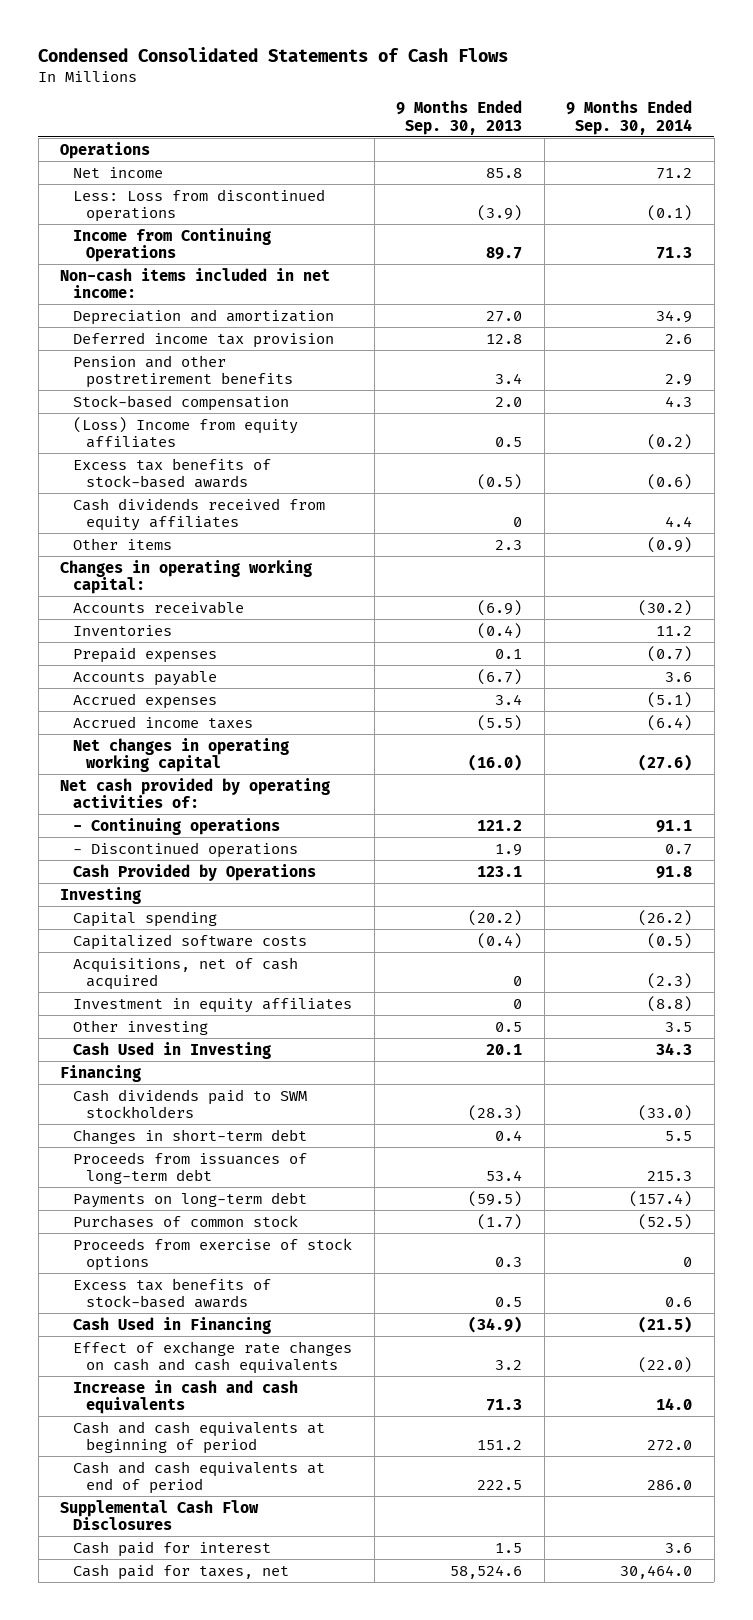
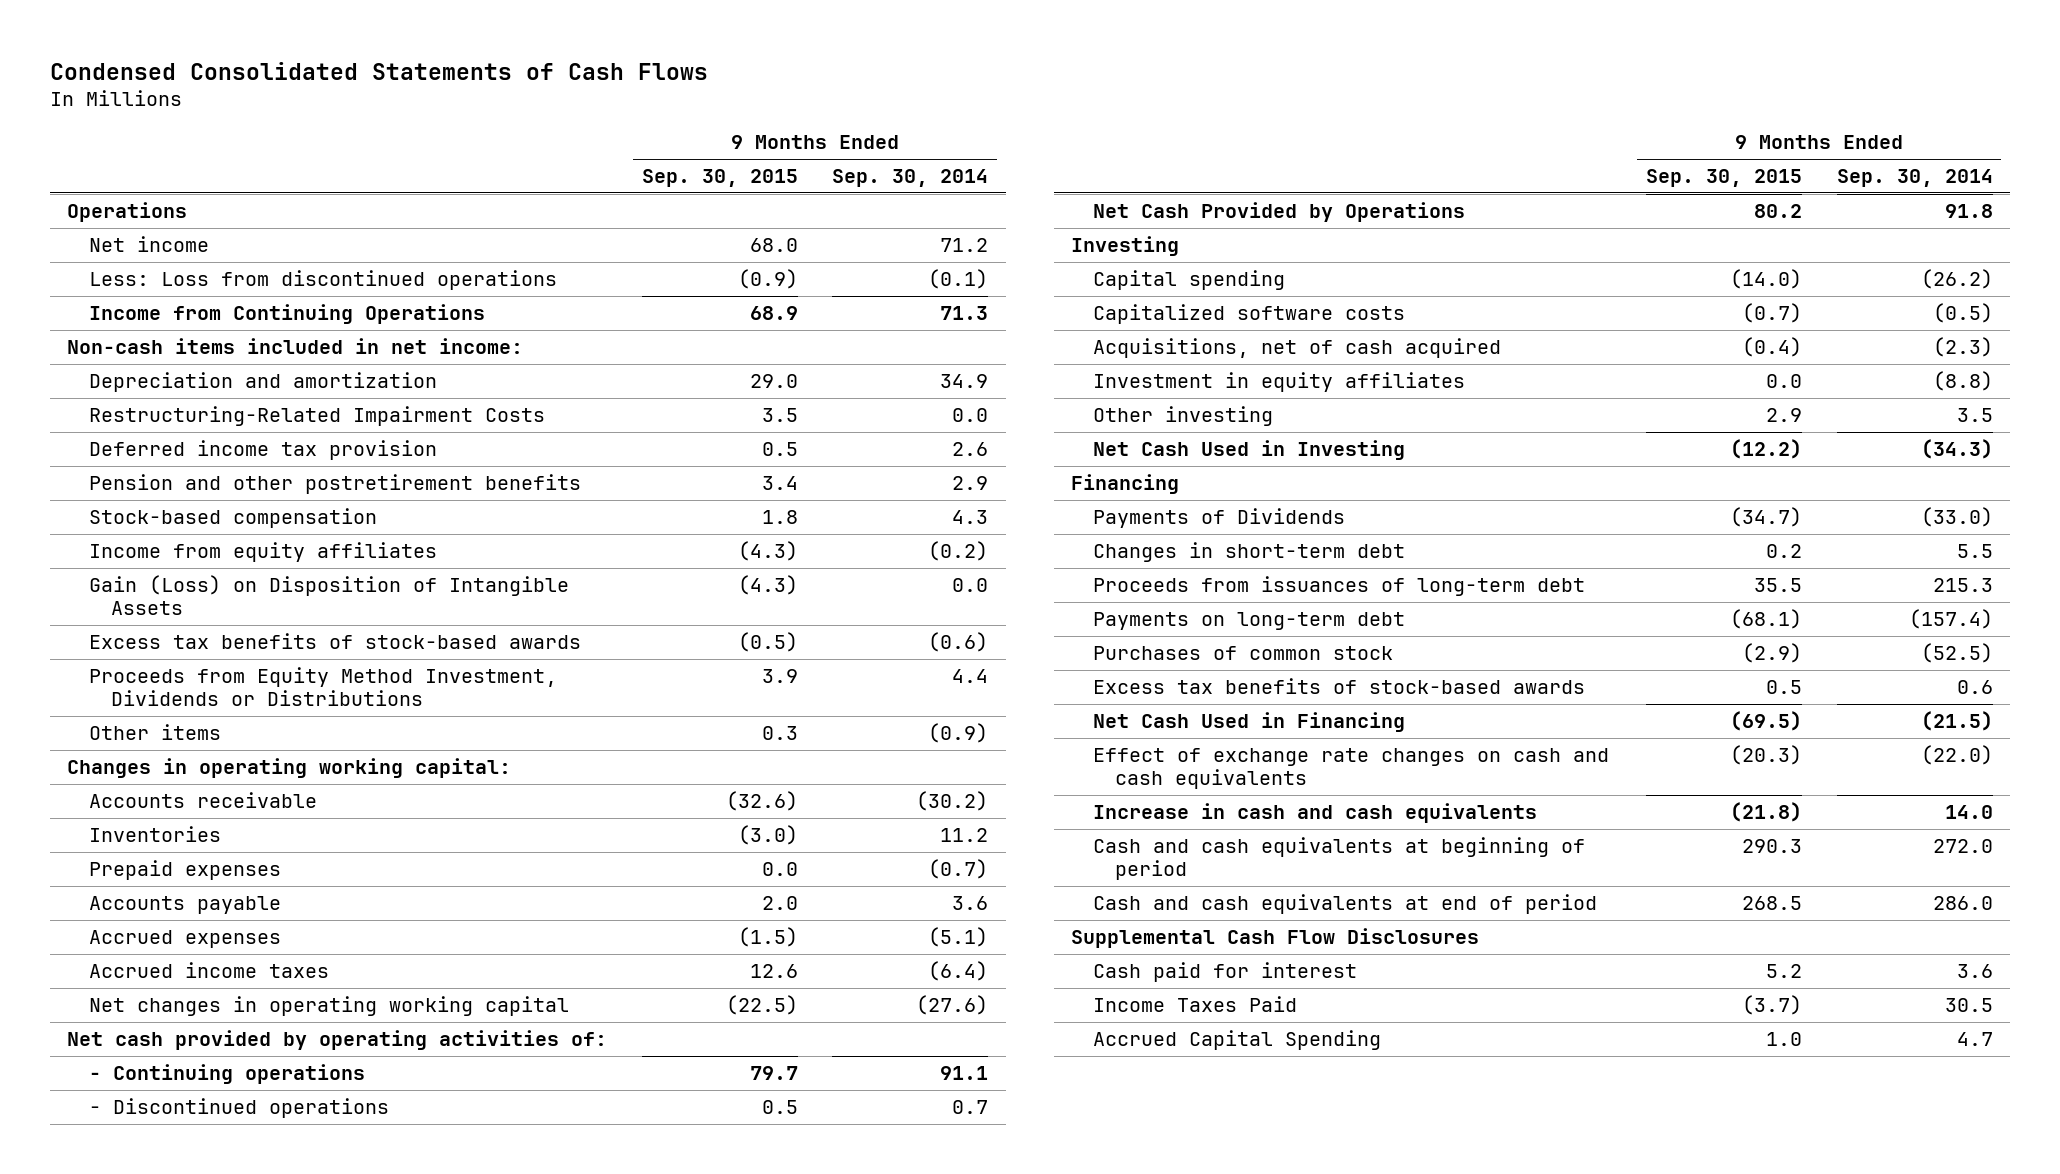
[396,100,523,135] 9 Months Ended Sep. 30, 2013 -> none
none -> [641,168,798,187] Sep. 30, 2015
none -> [88,405,545,426] Restructuring-Related Impairment Costs
[73,416,299,449] (Loss) Income from equity affiliates -> [88,541,437,562] Income from equity affiliates
none -> [88,574,569,615] Gain (Loss) on Disposition of Intangible Assets
[73,497,326,532] Cash dividends received from equity affiliates -> [88,666,557,706] Proceeds from Equity Method Investment, Dividends or Distributions
[73,863,317,881] Cash Provided by Operations -> [1093,201,1466,222] Net Cash Provided by Operations
[73,1041,272,1059] Cash Used in Investing -> [1093,439,1406,460] Net Cash Used in Investing
[656,1042,693,1055] 34.3 -> [1920,438,1993,459] (34.3)
[73,1088,308,1119] Cash dividends paid to SWM stockholders -> [1093,507,1346,528] Payments of Dividends
[73,1237,353,1272] Proceeds from exercise of stock options -> none
[73,1316,272,1334] Cash Used in Financing -> [1093,711,1406,732] Net Cash Used in Financing
[73,1563,290,1580] Cash paid for taxes, net -> none
none -> [1093,995,1298,1012] Income Taxes Paid
none -> [1093,1029,1382,1050] Accrued Capital Spending

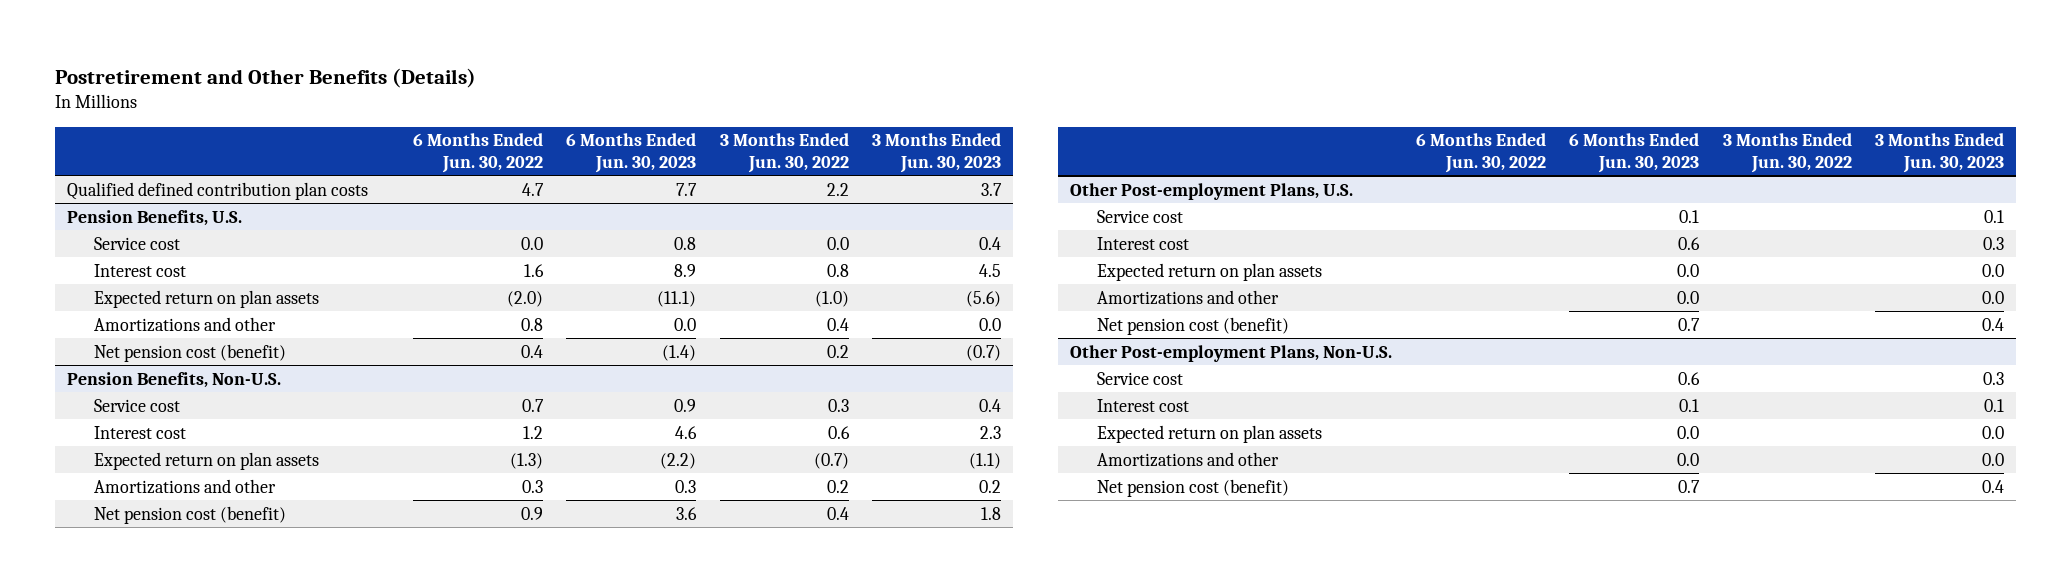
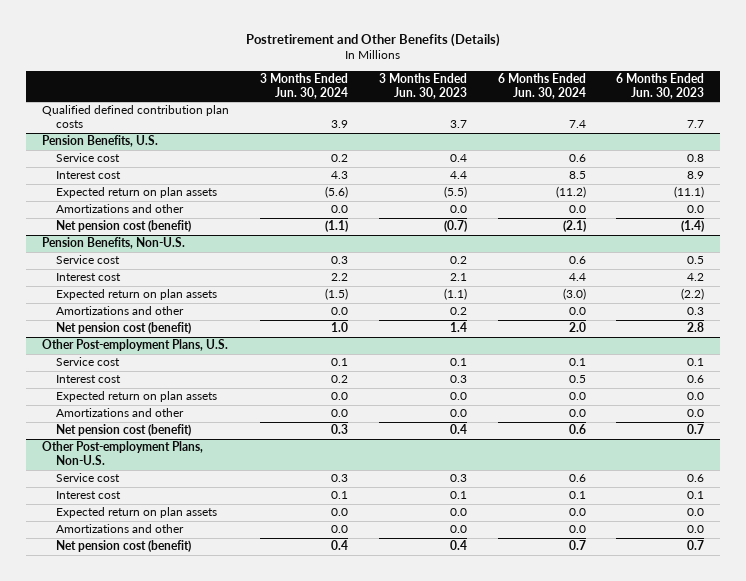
[412,133,543,173] 6 Months Ended Jun. 30, 2022 -> none
[719,133,849,173] 3 Months Ended Jun. 30, 2022 -> none
none -> [259,73,348,100] 3 Months Ended Jun. 30, 2024
none -> [497,73,586,100] 6 Months Ended Jun. 30, 2024
[979,263,1002,277] 4.5 -> [449,171,467,180] 4.4
[966,290,1002,307] (5.6) -> [443,186,467,199] (5.5)
[674,398,697,412] 0.9 -> [687,256,705,265] 0.5
[979,398,1002,412] 0.4 -> [449,256,467,265] 0.2
[675,425,698,439] 4.6 -> [687,273,705,282] 4.2
[980,425,1002,439] 2.3 -> [449,273,467,282] 2.1
[676,506,698,520] 3.6 -> [687,322,705,333] 2.8
[981,506,1002,520] 1.8 -> [449,322,467,333] 1.4

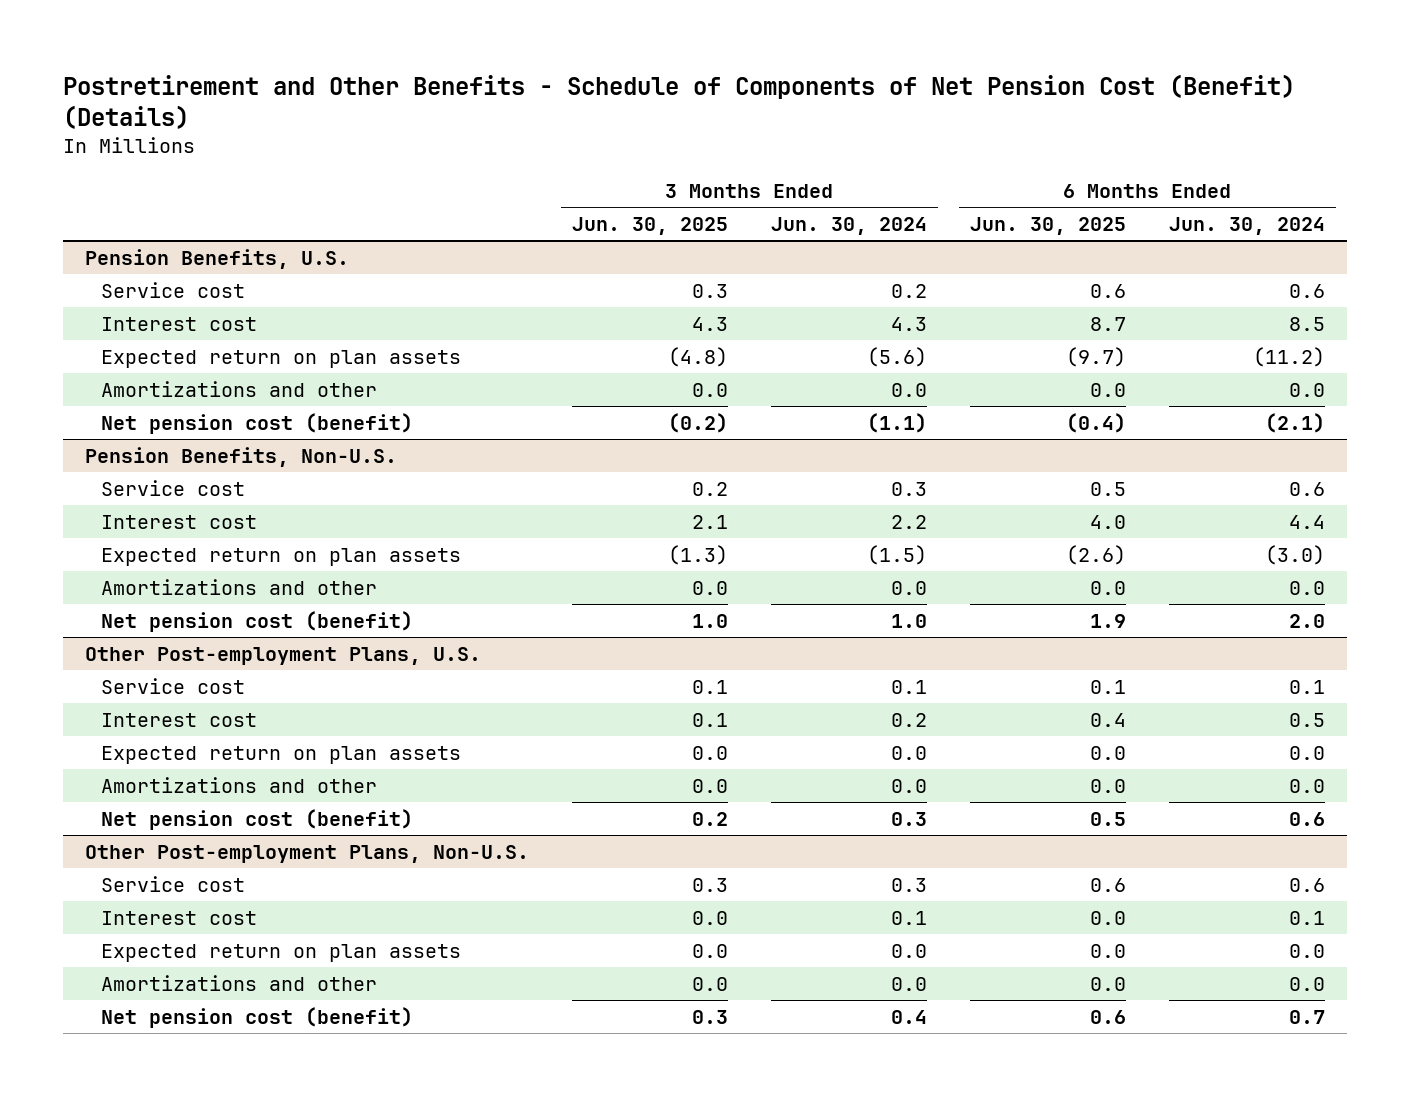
[246,32,501,47] Postretirement and Other Benefits (Details) -> [63,73,1296,129] Postretirement and Other Benefits - Schedule of Components of Net Pension Cost (Benefit) (Details)
[378,73,467,100] 3 Months Ended Jun. 30, 2023 -> none
[616,73,705,100] 6 Months Ended Jun. 30, 2023 -> none
none -> [571,217,728,236] Jun. 30, 2025
none -> [969,217,1126,236] Jun. 30, 2025
[41,105,229,129] Qualified defined contribution plan costs -> none

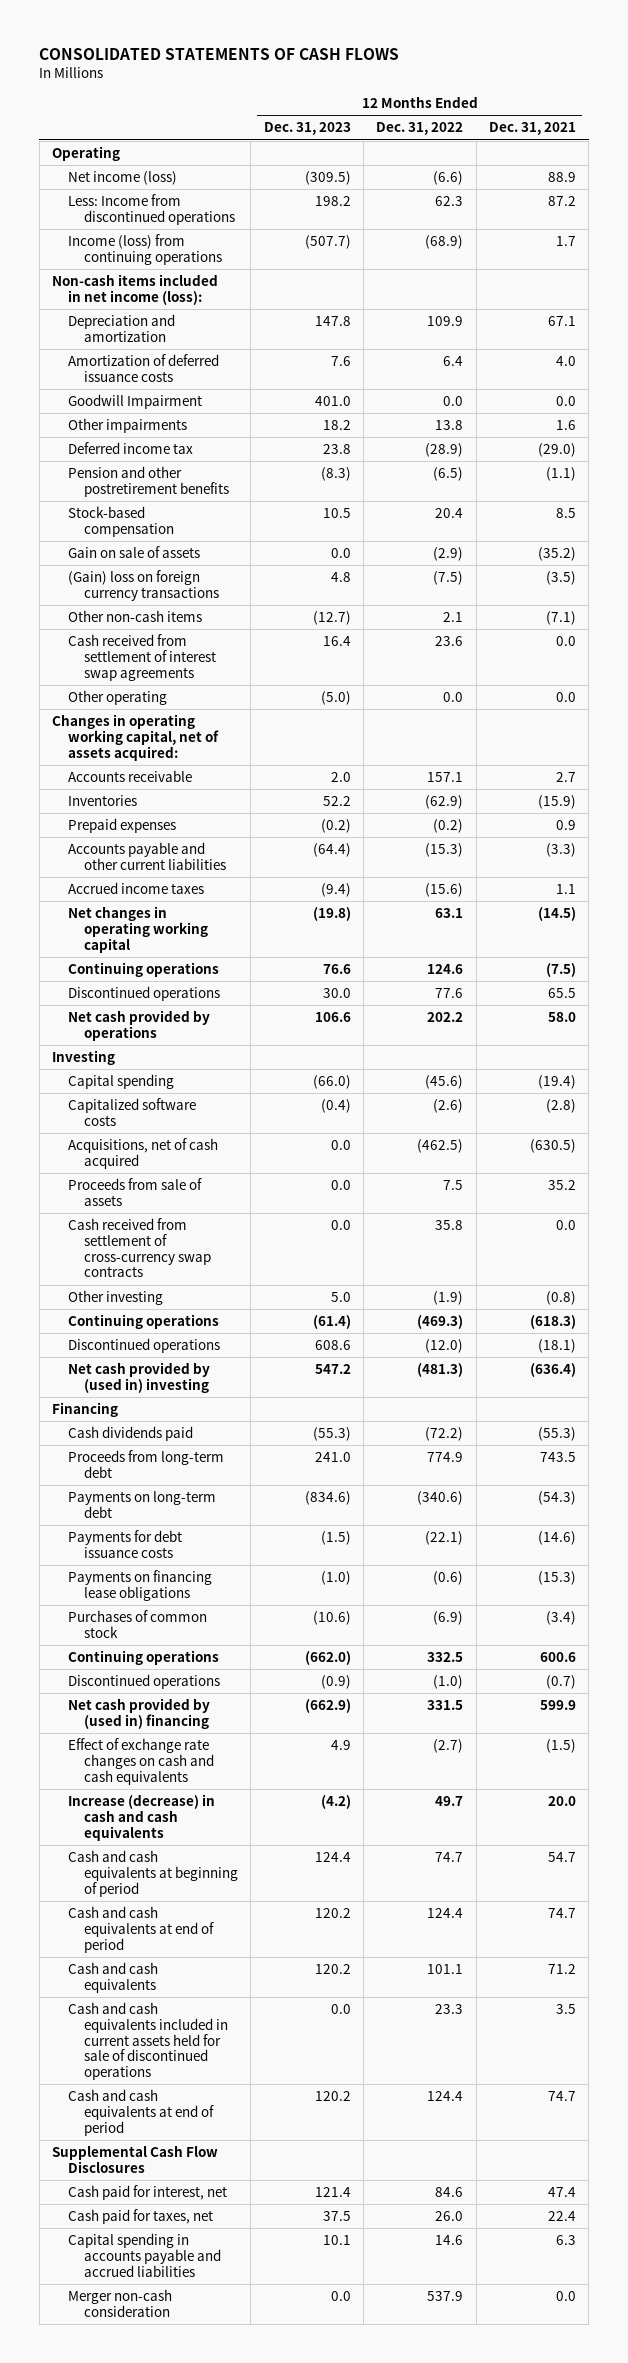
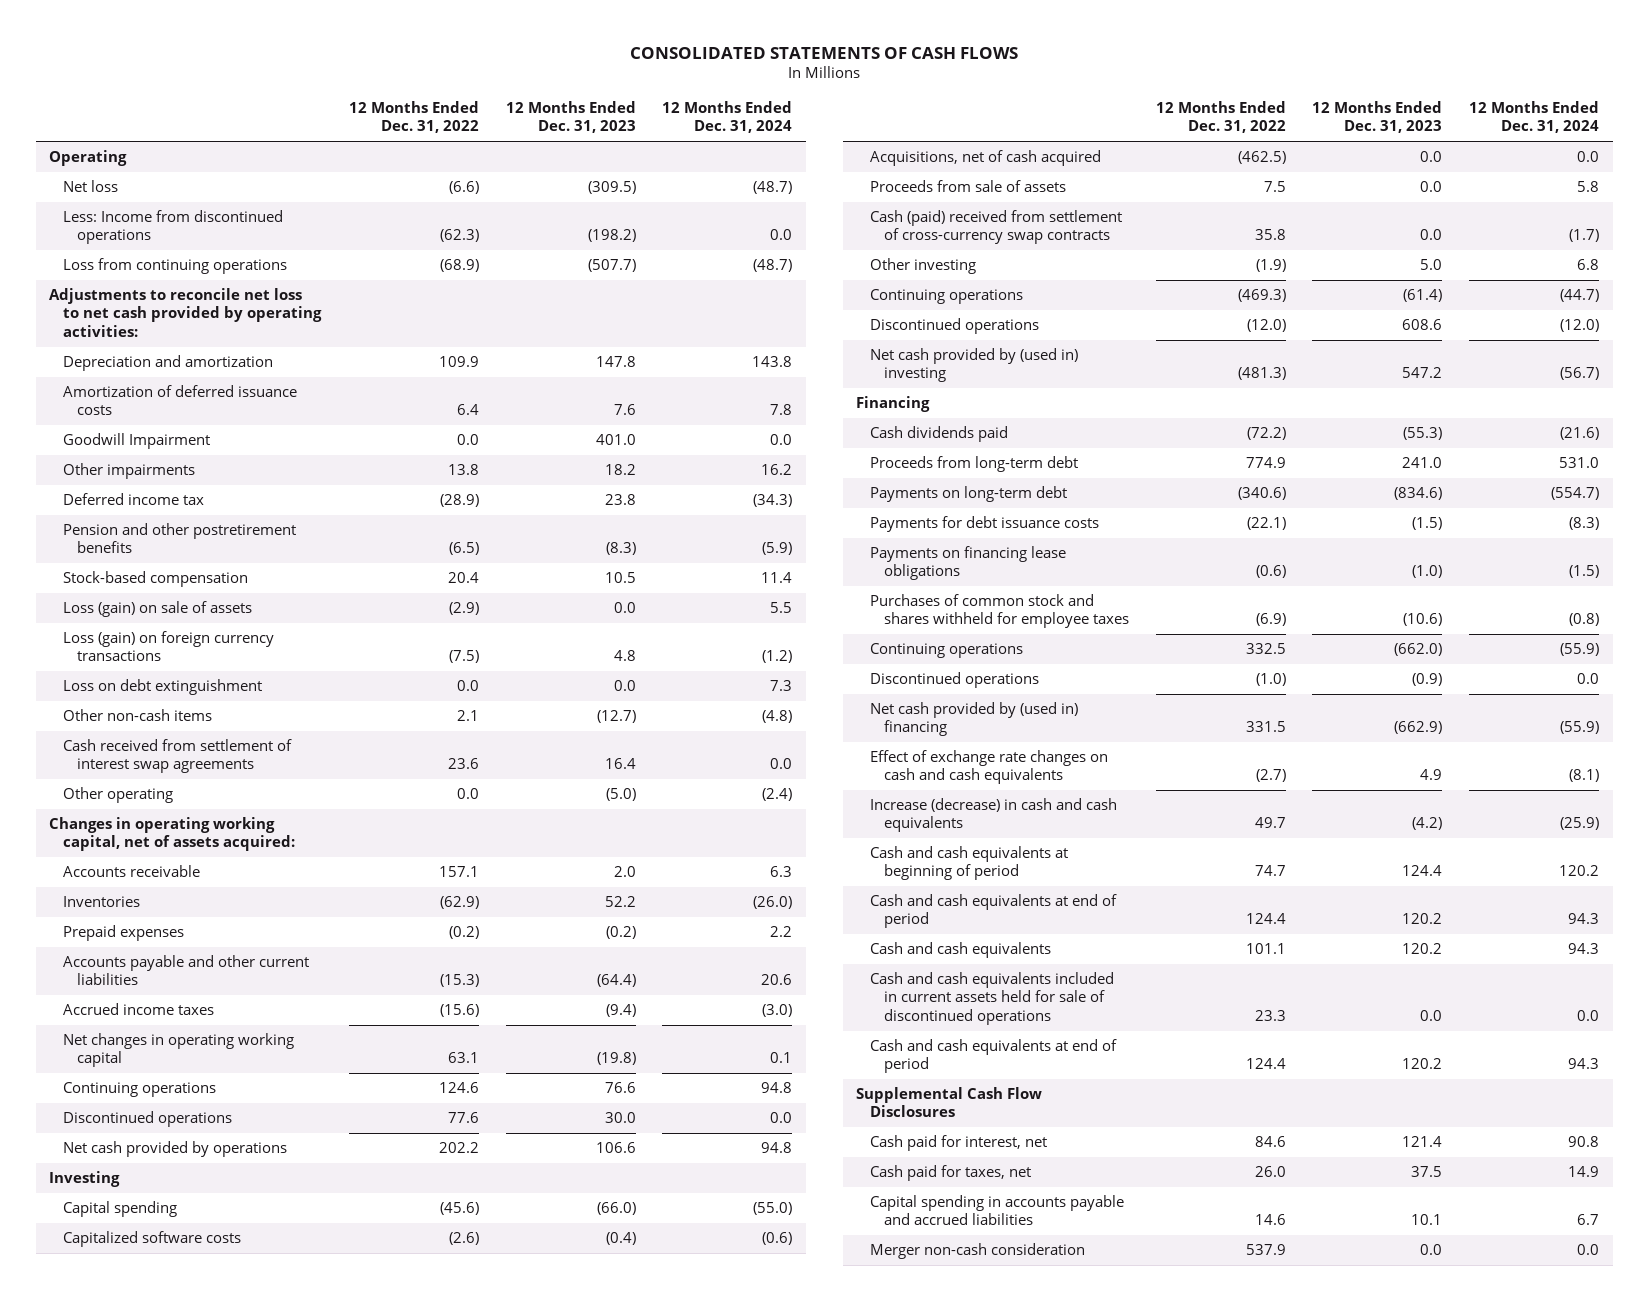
[488,122,576,136] Dec. 31, 2021 -> none
none -> [662,101,793,134] 12 Months Ended Dec. 31, 2024
[68,171,178,186] Net income (loss) -> [63,180,119,193] Net loss
[314,196,351,207] 198.2 -> [587,229,636,243] (198.2)
[435,196,464,207] 62.3 -> [439,229,479,243] (62.3)
[68,234,223,265] Income (loss) from continuing operations -> [63,258,288,275] Loss from continuing operations
[51,274,218,305] Non-cash items included in net income (loss): -> [49,288,323,337] Adjustments to reconcile net loss to net cash provided by operating activities:
[68,546,201,559] Gain on sale of assets -> [63,601,253,618] Loss (gain) on sale of assets
[68,570,220,601] (Gain) loss on foreign currency transactions -> [63,631,275,662] Loss (gain) on foreign currency transactions
none -> [63,679,263,696] Loss on debt extinguishment
[68,1218,212,1278] Cash received from settlement of cross-currency swap contracts -> [869,210,1122,245] Cash (paid) received from settlement of cross-currency swap contracts
[68,1610,208,1638] Purchases of common stock -> [869,594,1129,629] Purchases of common stock and shares withheld for employee taxes

